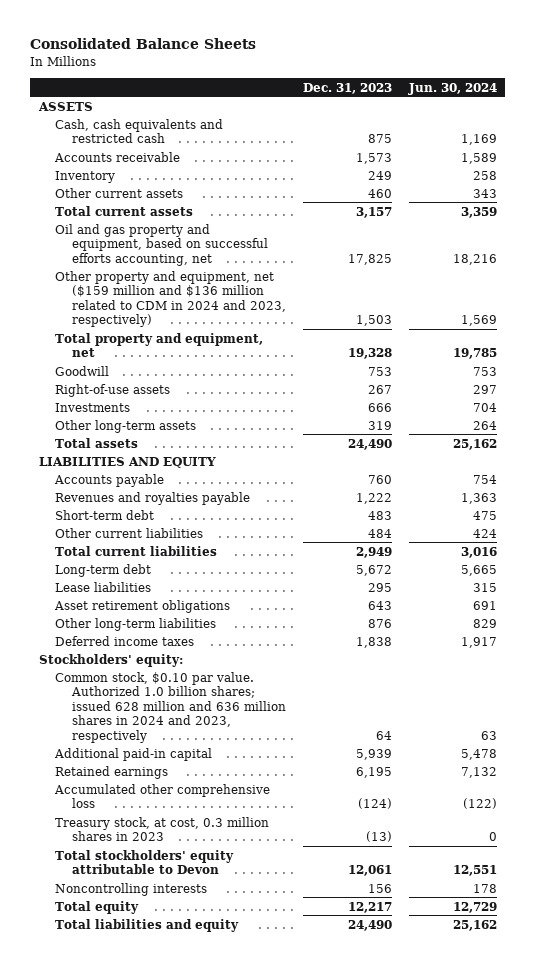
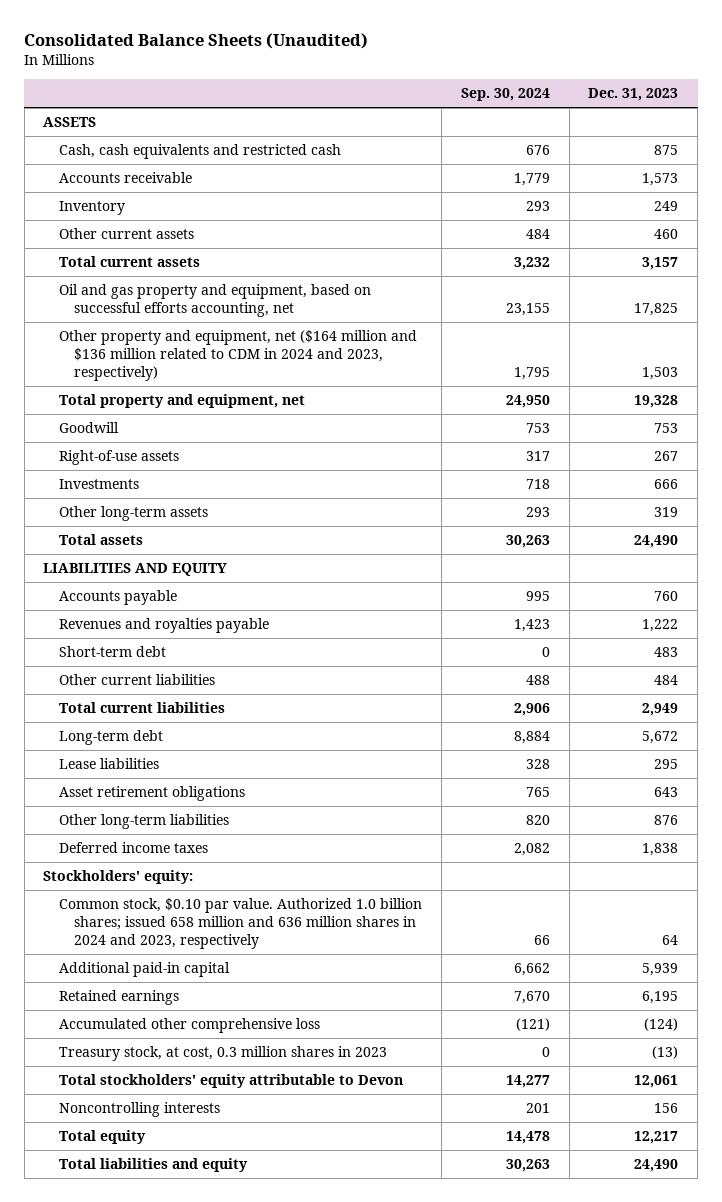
[30,38,257,50] Consolidated Balance Sheets -> [24,33,369,50] Consolidated Balance Sheets (Unaudited)
[407,82,497,95] Jun. 30, 2024 -> none
none -> [460,88,550,102] Sep. 30, 2024
[55,270,286,328] Other property and equipment, net ($159 million and $136 million related to CDM in 2024 and 2023, respectively) -> [58,330,417,382] Other property and equipment, net ($164 million and $136 million related to CDM in 2024 and 2023, respectively)
[55,671,286,743] Common stock, $0.10 par value. Authorized 1.0 billion shares; issued 628 million and 636 million shares in 2024 and 2023, respectively -> [58,898,422,950] Common stock, $0.10 par value. Authorized 1.0 billion shares; issued 658 million and 636 million shares in 2024 and 2023, respectively

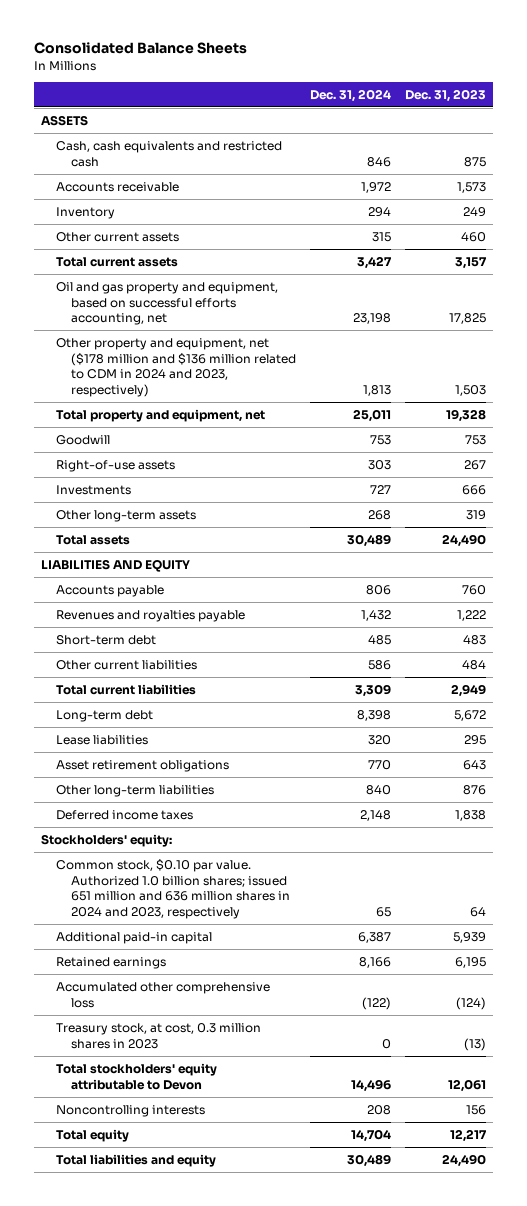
[24,33,369,50] Consolidated Balance Sheets (Unaudited) -> [34,42,248,55] Consolidated Balance Sheets
[460,88,550,102] Sep. 30, 2024 -> none
none -> [309,88,391,102] Dec. 31, 2024
[58,330,417,382] Other property and equipment, net ($164 million and $136 million related to CDM in 2024 and 2023, respectively) -> [55,337,296,398] Other property and equipment, net ($178 million and $136 million related to CDM in 2024 and 2023, respectively)
[58,898,422,950] Common stock, $0.10 par value. Authorized 1.0 billion shares; issued 658 million and 636 million shares in 2024 and 2023, respectively -> [55,858,290,920] Common stock, $0.10 par value. Authorized 1.0 billion shares; issued 651 million and 636 million shares in 2024 and 2023, respectively

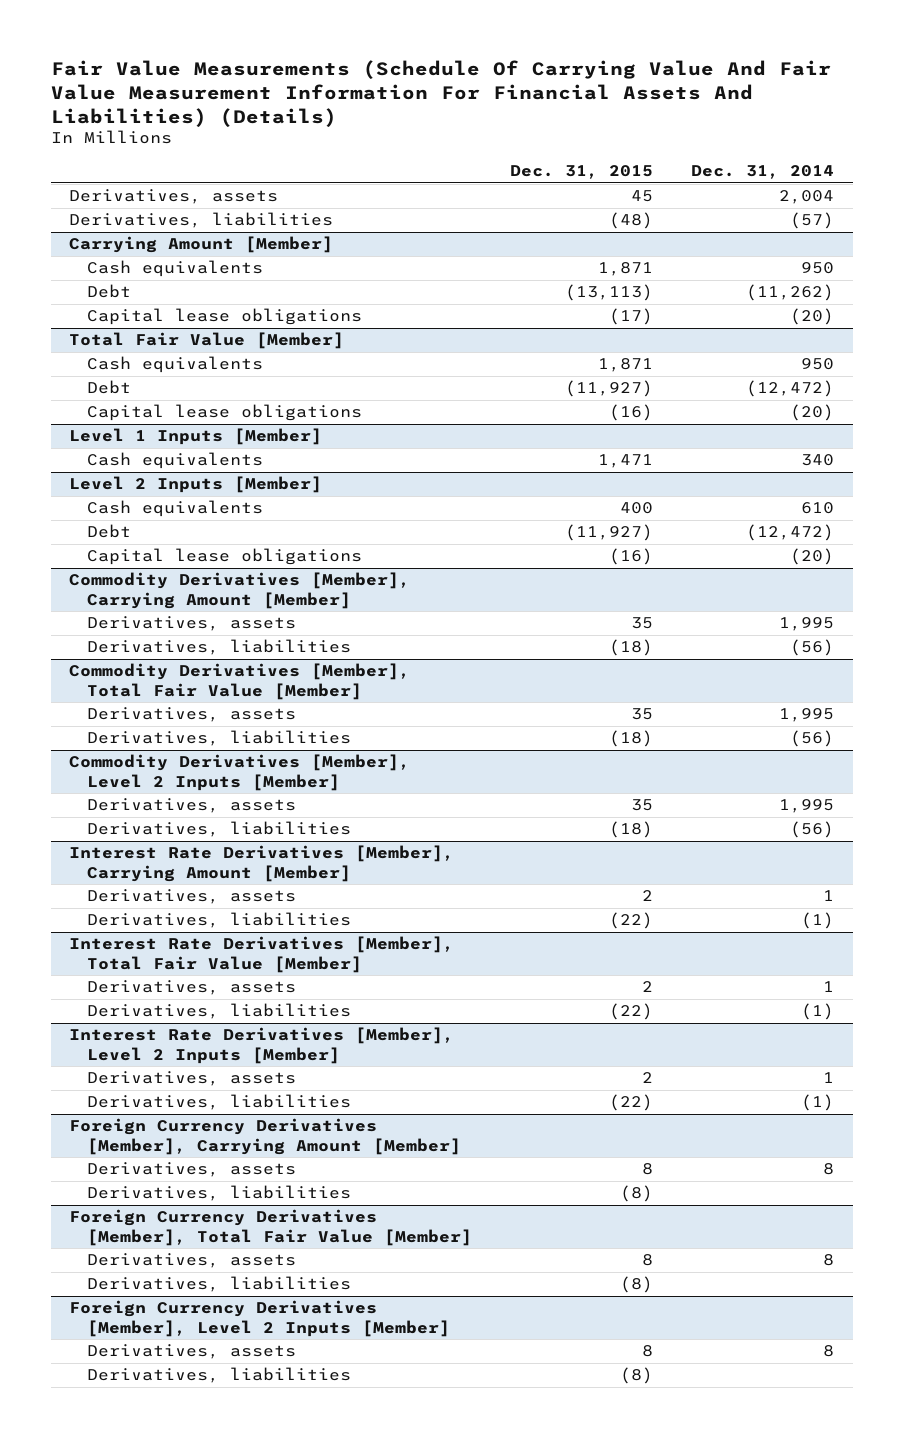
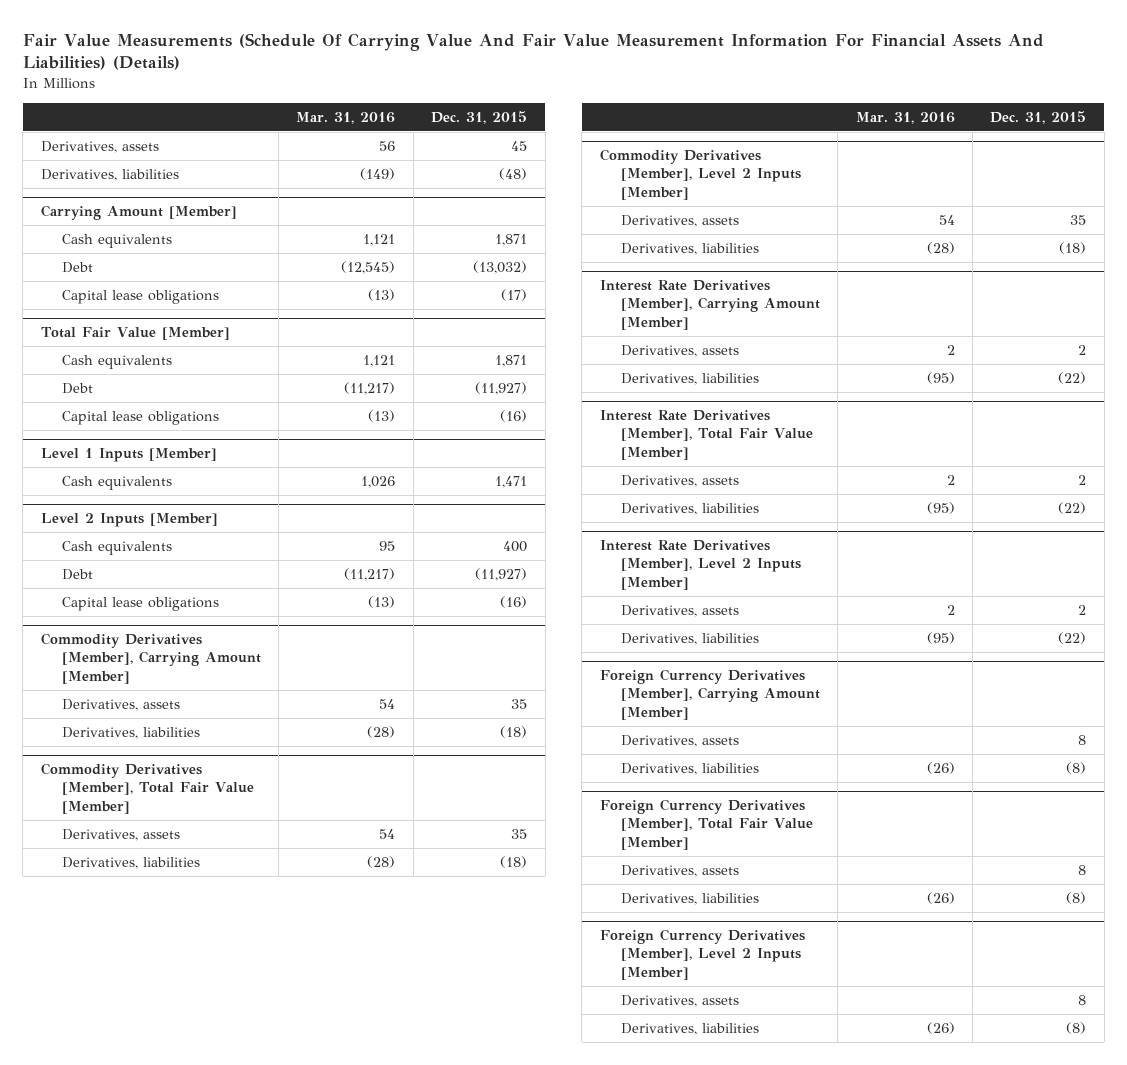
[691,165,835,180] Dec. 31, 2014 -> none
none -> [296,111,396,124] Mar. 31, 2016
[565,284,654,302] (13,113) -> [473,260,528,274] (13,032)

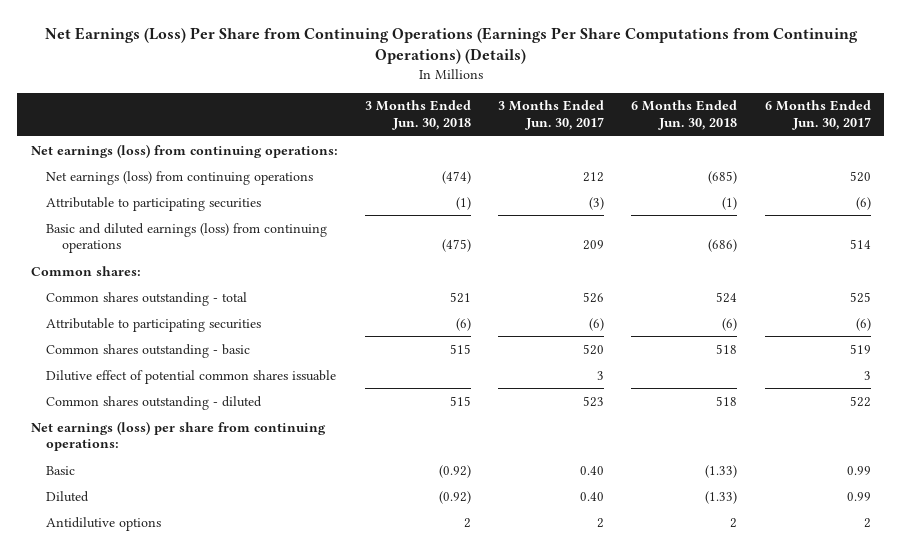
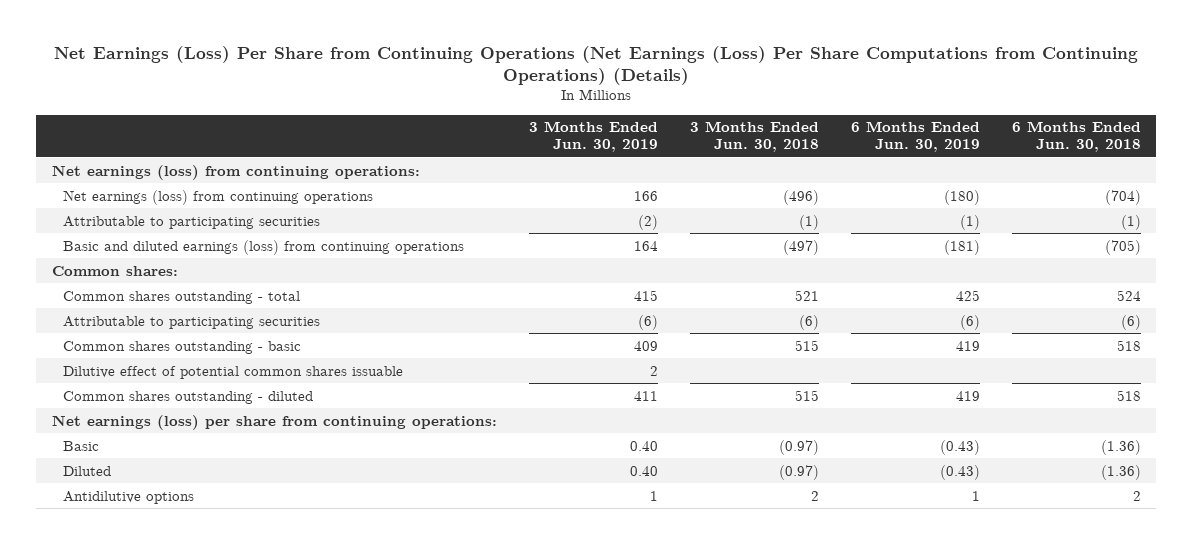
[44,26,858,65] Net Earnings (Loss) Per Share from Continuing Operations (Earnings Per Share Computations from Continuing Operations) (Details) -> [54,45,1139,85] Net Earnings (Loss) Per Share from Continuing Operations (Net Earnings (Loss) Per Share Computations from Continuing Operations) (Details)
[498,100,605,130] 3 Months Ended Jun. 30, 2017 -> none
[764,100,871,130] 6 Months Ended Jun. 30, 2017 -> none
none -> [529,121,659,153] 3 Months Ended Jun. 30, 2019
none -> [850,121,980,153] 6 Months Ended Jun. 30, 2019
[441,170,471,184] (474) -> [782,189,819,205] (496)
[708,170,738,184] (685) -> [1104,189,1141,205] (704)
[441,239,471,253] (475) -> [782,239,819,255] (497)
[708,239,738,253] (686) -> [1104,239,1141,255] (705)
[438,464,471,478] (0.92) -> [778,439,819,455] (0.97)
[705,464,738,478] (1.33) -> [1100,439,1141,455] (1.36)
[438,490,471,504] (0.92) -> [778,464,819,480] (0.97)
[705,490,738,504] (1.33) -> [1100,464,1141,480] (1.36)

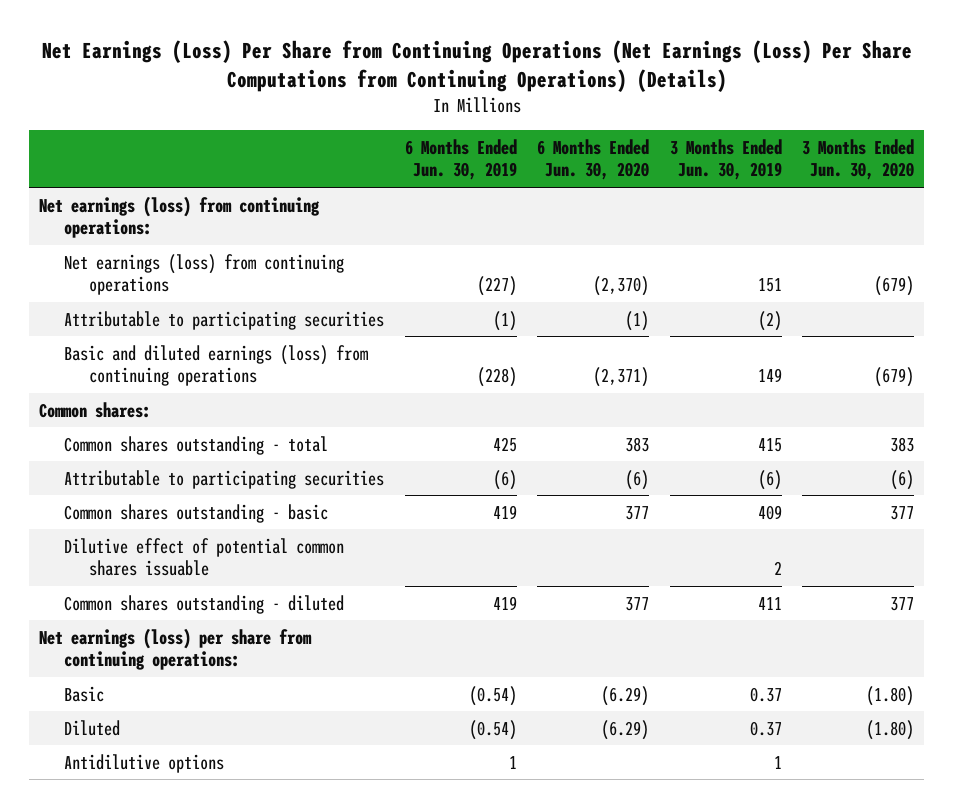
[689,121,819,153] 3 Months Ended Jun. 30, 2018 -> none
[1011,121,1141,153] 6 Months Ended Jun. 30, 2018 -> none
none -> [537,138,650,181] 6 Months Ended Jun. 30, 2020
none -> [802,138,915,181] 3 Months Ended Jun. 30, 2020
[634,190,659,201] 166 -> [757,278,782,293] 151
[943,189,980,205] (180) -> [476,276,517,297] (227)
[634,240,659,251] 164 -> [757,368,782,383] 149
[943,239,980,255] (181) -> [476,367,517,388] (228)
[630,440,659,451] 0.40 -> [749,686,782,702] 0.37
[939,439,980,455] (0.43) -> [468,685,517,706] (0.54)
[630,465,659,476] 0.40 -> [749,720,782,736] 0.37
[939,464,980,480] (0.43) -> [468,719,517,740] (0.54)

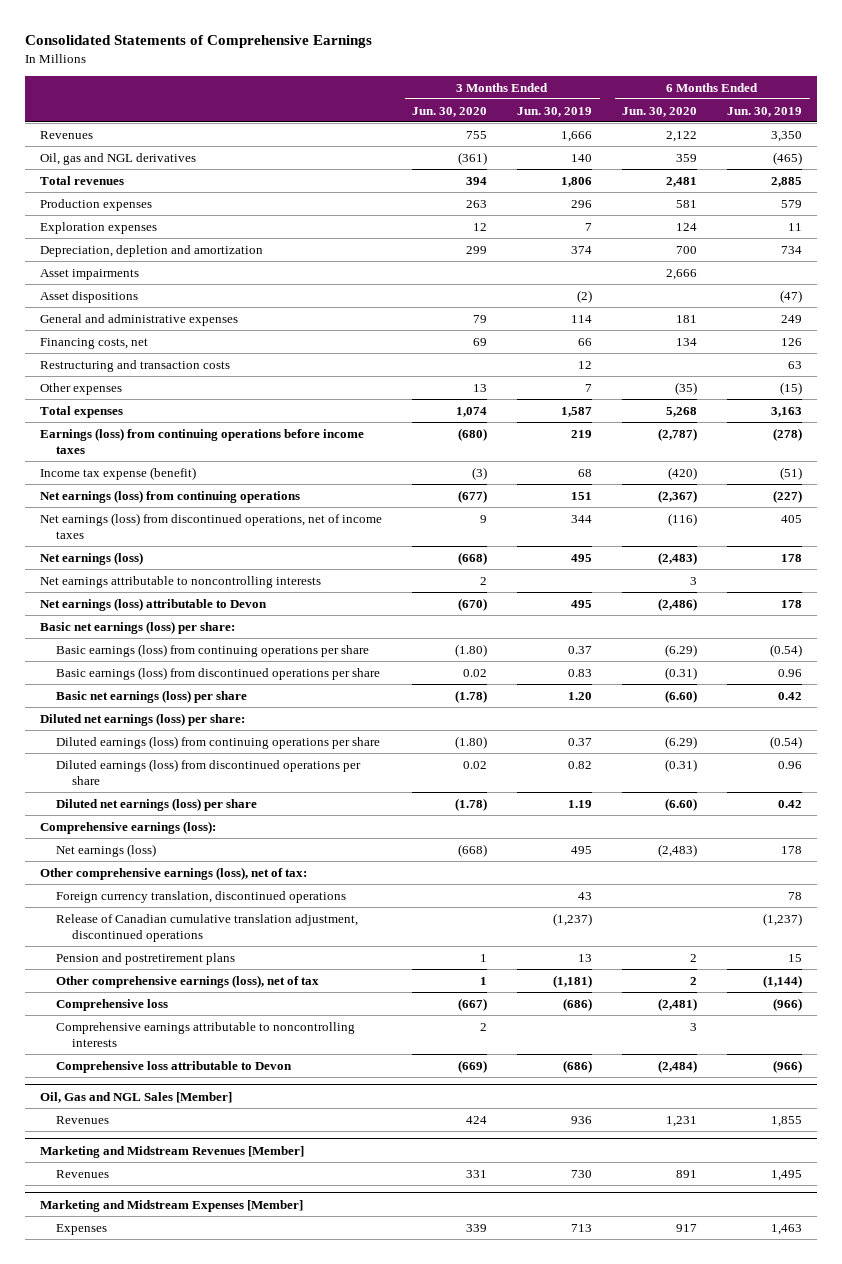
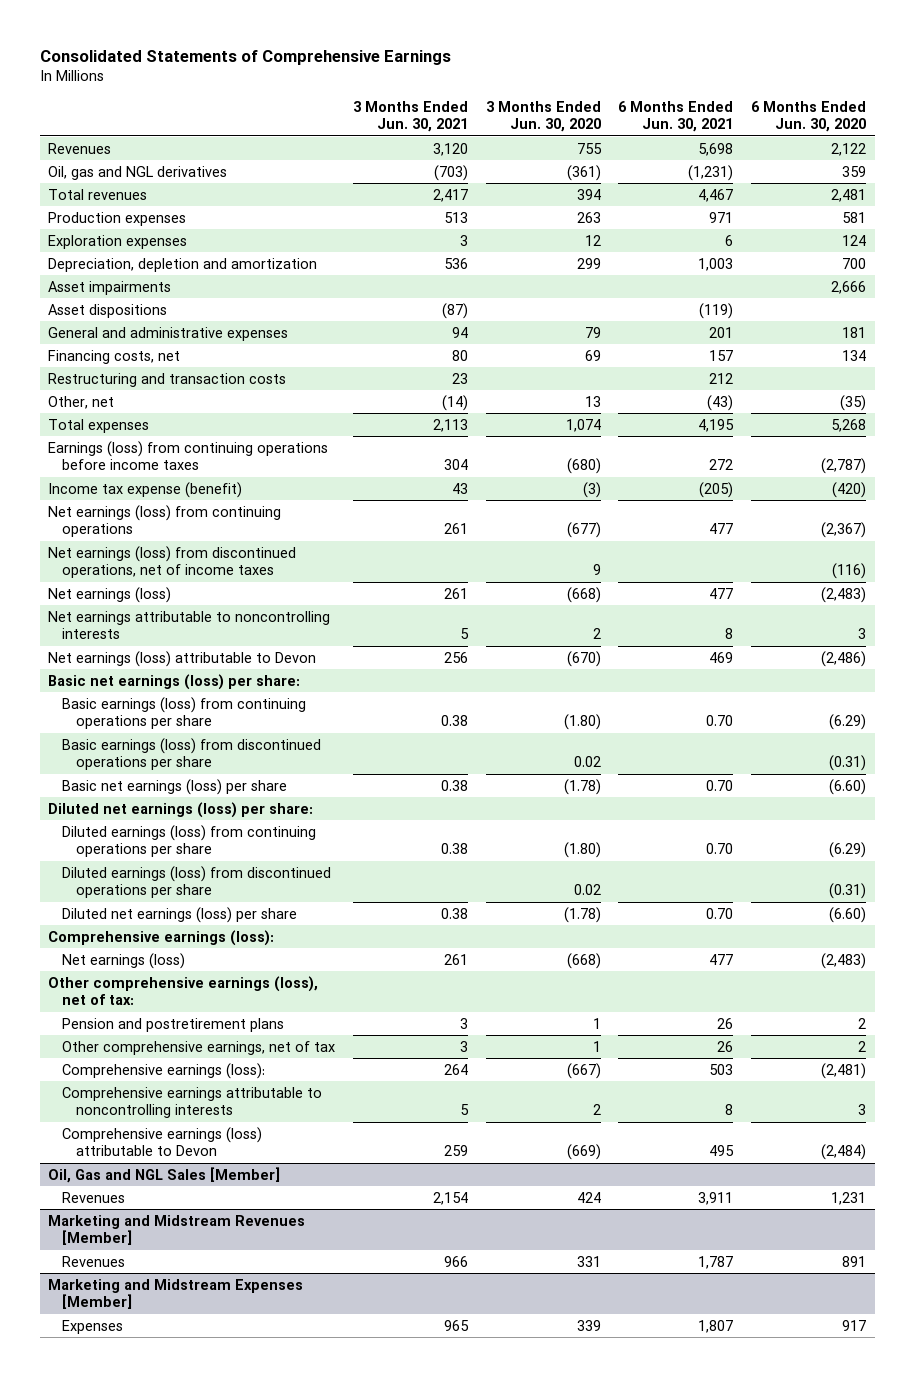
[517,106,593,117] Jun. 30, 2019 -> none
[727,106,803,117] Jun. 30, 2019 -> none
none -> [353,101,469,133] 3 Months Ended Jun. 30, 2021
none -> [618,101,734,133] 6 Months Ended Jun. 30, 2021
[40,382,123,395] Other expenses -> [48,395,115,409] Other, net
[56,890,347,903] Foreign currency translation, discontinued operations -> none
[56,913,359,942] Release of Canadian cumulative translation adjustment, discontinued operations -> none
[56,974,320,988] Other comprehensive earnings (loss), net of tax -> [62,1040,336,1055] Other comprehensive earnings, net of tax
[56,998,169,1011] Comprehensive loss -> [62,1062,266,1079] Comprehensive earnings (loss):
[56,1060,293,1073] Comprehensive loss attributable to Devon -> [62,1126,263,1156] Comprehensive earnings (loss) attributable to Devon

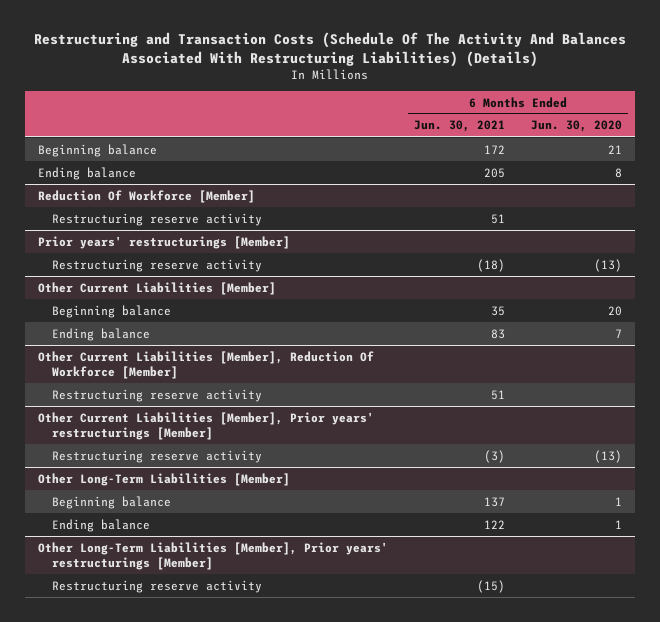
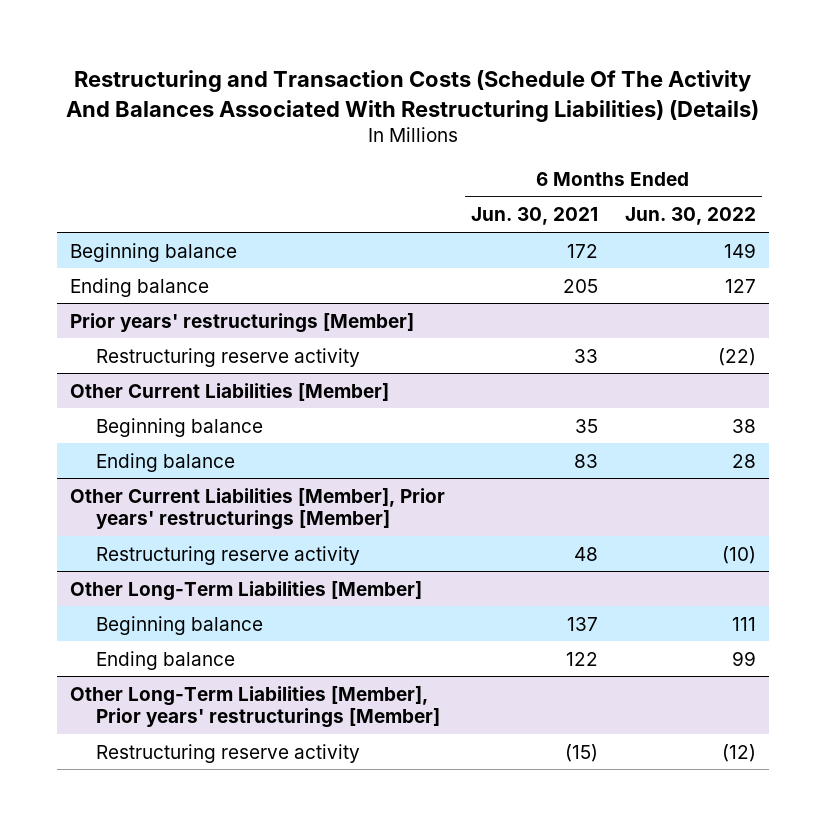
[530,120,622,133] Jun. 30, 2020 -> none
none -> [624,207,756,226] Jun. 30, 2022
[38,189,256,203] Reduction Of Workforce [Member] -> none
[51,212,262,226] Restructuring reserve activity -> none
[476,258,505,272] (18) -> [574,348,599,363] 33
[38,350,375,380] Other Current Liabilities [Member], Reduction Of Workforce [Member] -> none
[51,388,262,402] Restructuring reserve activity -> none
[483,449,505,463] (3) -> [574,546,599,561] 48

